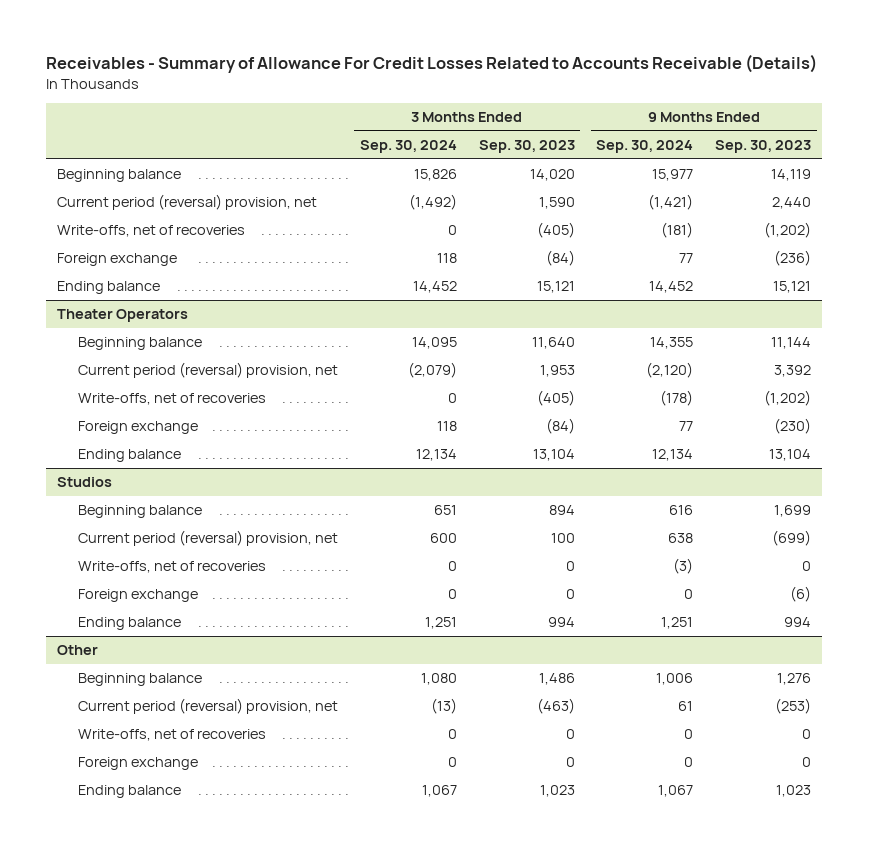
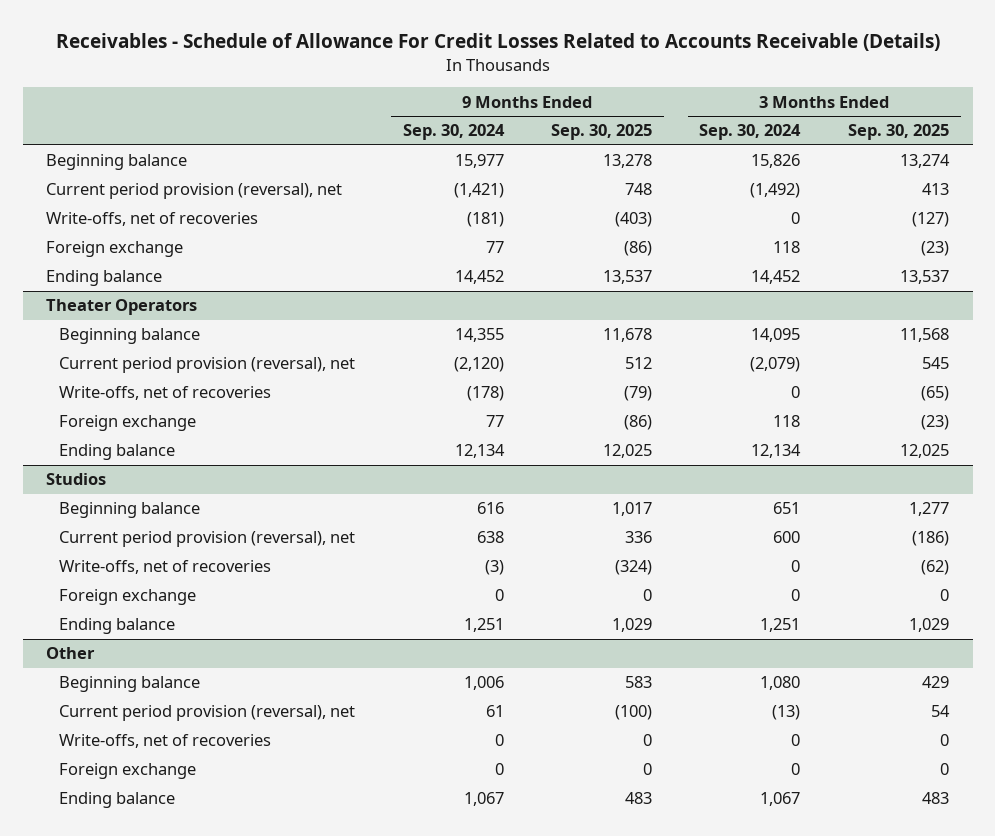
[46,54,818,74] Receivables - Summary of Allowance For Credit Losses Related to Accounts Receivable (Details) -> [55,33,940,52] Receivables - Schedule of Allowance For Credit Losses Related to Accounts Receivable (Details)
[478,139,575,153] Sep. 30, 2023 -> none
[715,139,812,153] Sep. 30, 2023 -> none
none -> [551,124,653,141] Sep. 30, 2025
none -> [847,124,949,141] Sep. 30, 2025
[57,194,318,211] Current period (reversal) provision, net -> [46,183,343,200] Current period provision (reversal), net
[78,362,339,379] Current period (reversal) provision, net -> [59,357,356,374] Current period provision (reversal), net
[78,530,339,547] Current period (reversal) provision, net -> [59,531,356,548] Current period provision (reversal), net
[78,698,339,715] Current period (reversal) provision, net -> [59,705,356,722] Current period provision (reversal), net

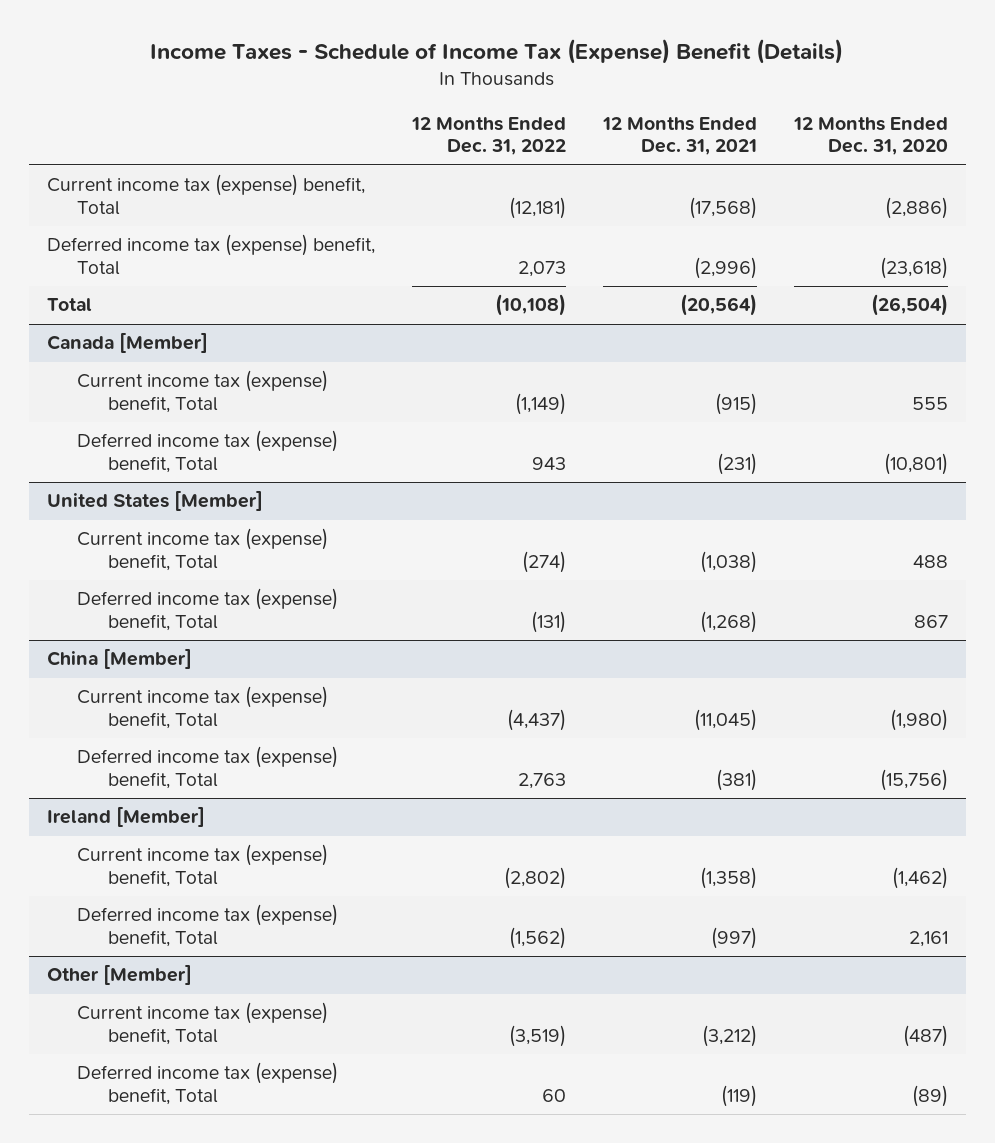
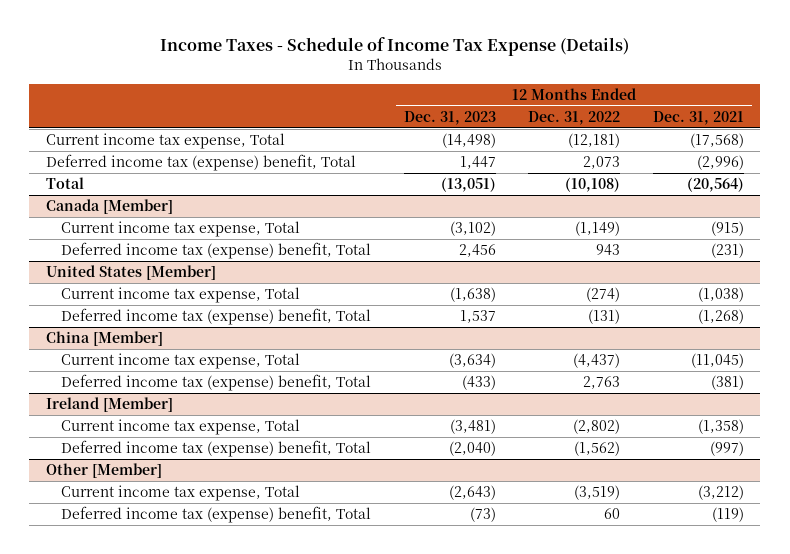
[150,38,844,64] Income Taxes - Schedule of Income Tax (Expense) Benefit (Details) -> [159,36,629,56] Income Taxes - Schedule of Income Tax Expense (Details)
[792,117,948,156] 12 Months Ended Dec. 31, 2020 -> none
none -> [403,110,496,125] Dec. 31, 2023
[47,174,366,215] Current income tax (expense) benefit, Total -> [45,133,285,150] Current income tax expense, Total
[77,370,329,413] Current income tax (expense) benefit, Total -> [61,221,301,238] Current income tax expense, Total
[77,528,329,571] Current income tax (expense) benefit, Total -> [61,287,301,304] Current income tax expense, Total
[77,686,329,729] Current income tax (expense) benefit, Total -> [61,353,301,370] Current income tax expense, Total
[77,844,329,887] Current income tax (expense) benefit, Total -> [61,419,301,436] Current income tax expense, Total
[77,1002,329,1045] Current income tax (expense) benefit, Total -> [61,485,301,502] Current income tax expense, Total

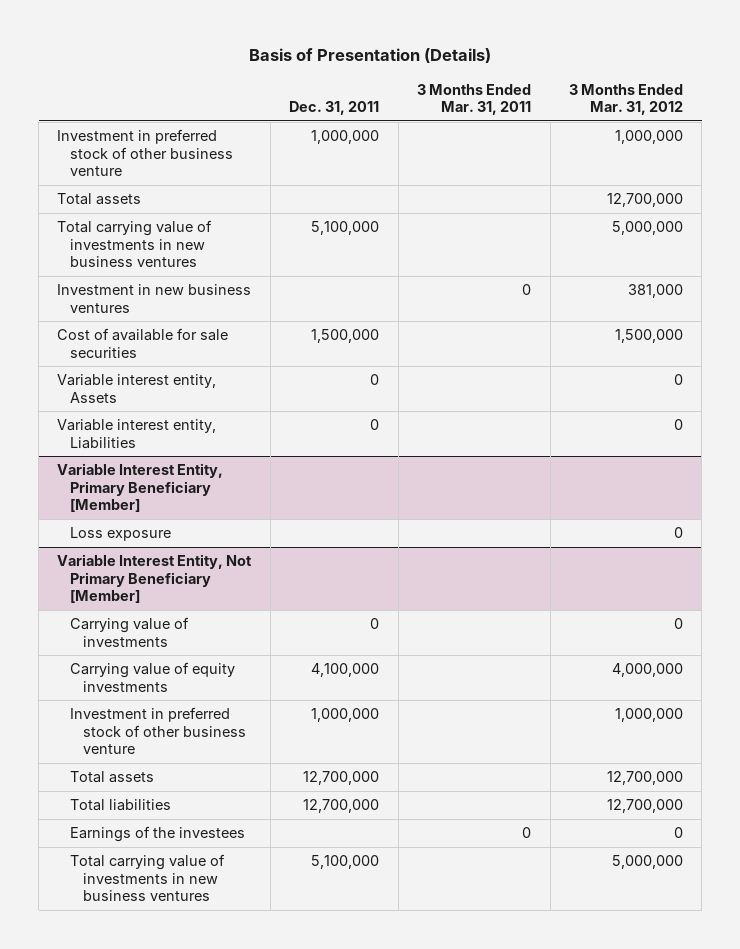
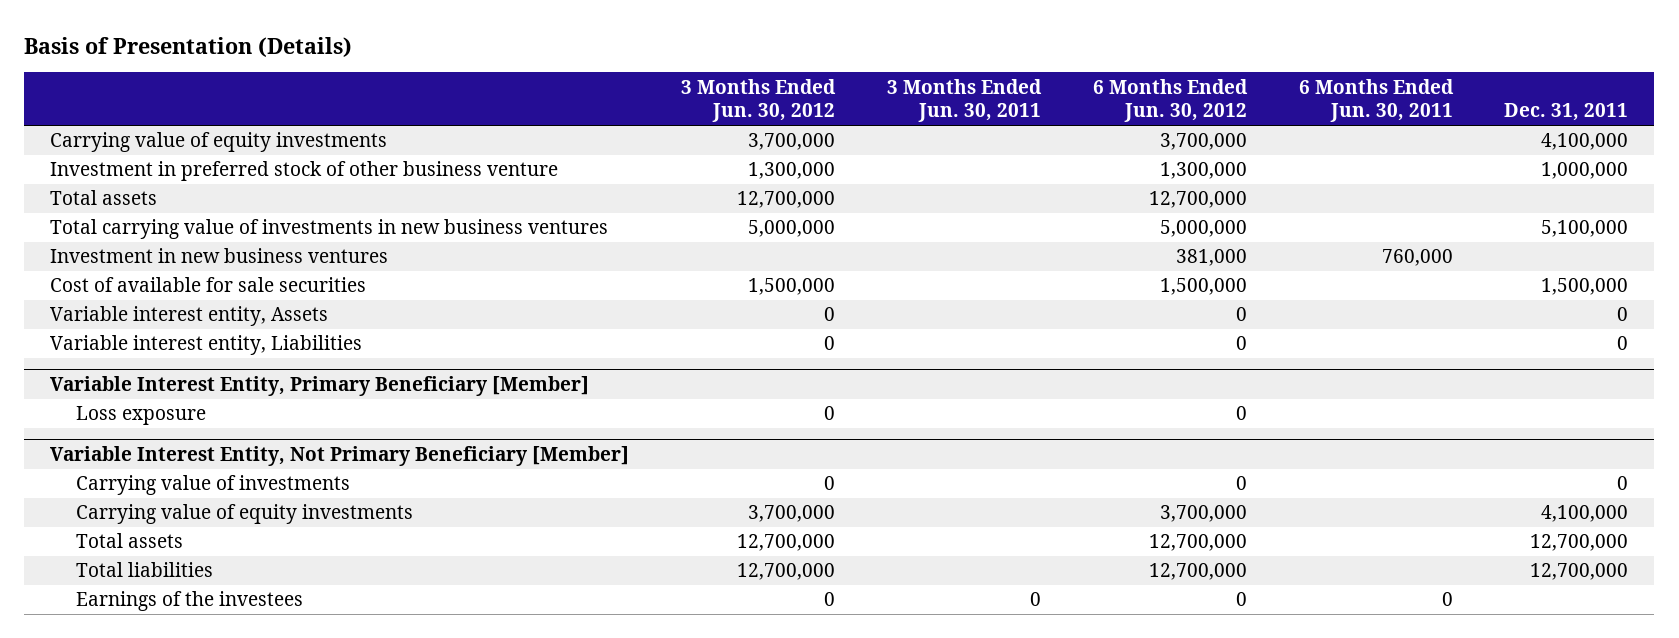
[417,83,532,115] 3 Months Ended Mar. 31, 2011 -> none
[568,83,683,115] 3 Months Ended Mar. 31, 2012 -> none
none -> [681,78,837,123] 3 Months Ended Jun. 30, 2012
none -> [886,78,1042,123] 3 Months Ended Jun. 30, 2011
none -> [1092,78,1248,123] 6 Months Ended Jun. 30, 2012
none -> [1298,78,1454,123] 6 Months Ended Jun. 30, 2011
none -> [50,132,388,153] Carrying value of equity investments
[70,707,246,754] Investment in preferred stock of other business venture -> none
[70,854,226,901] Total carrying value of investments in new business ventures -> none

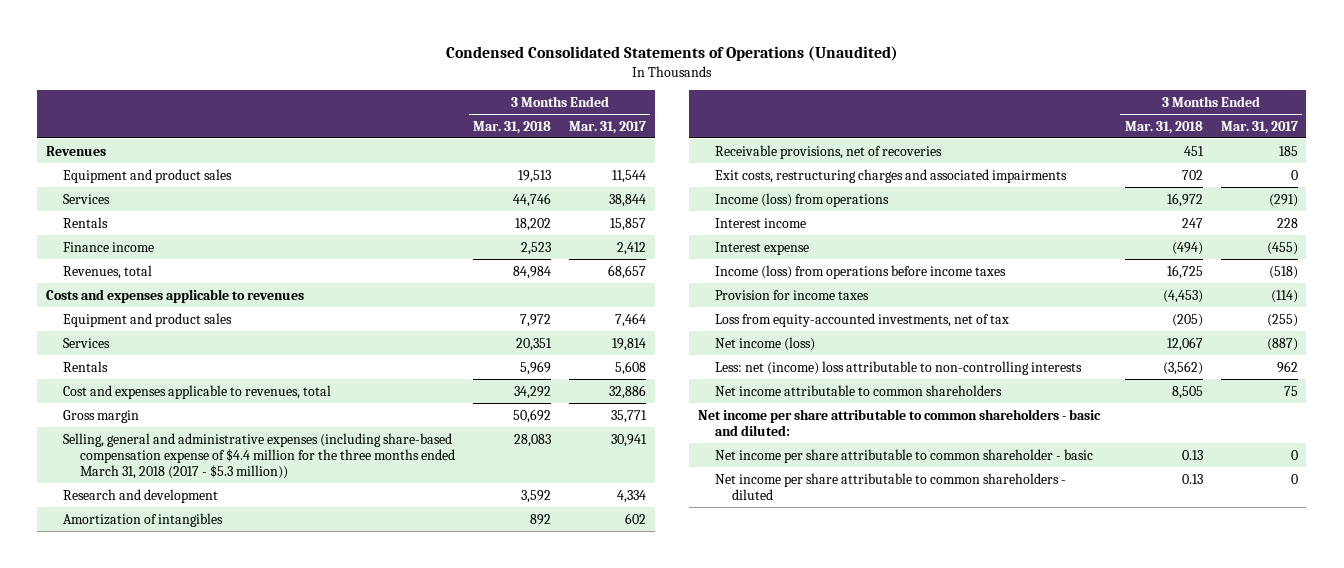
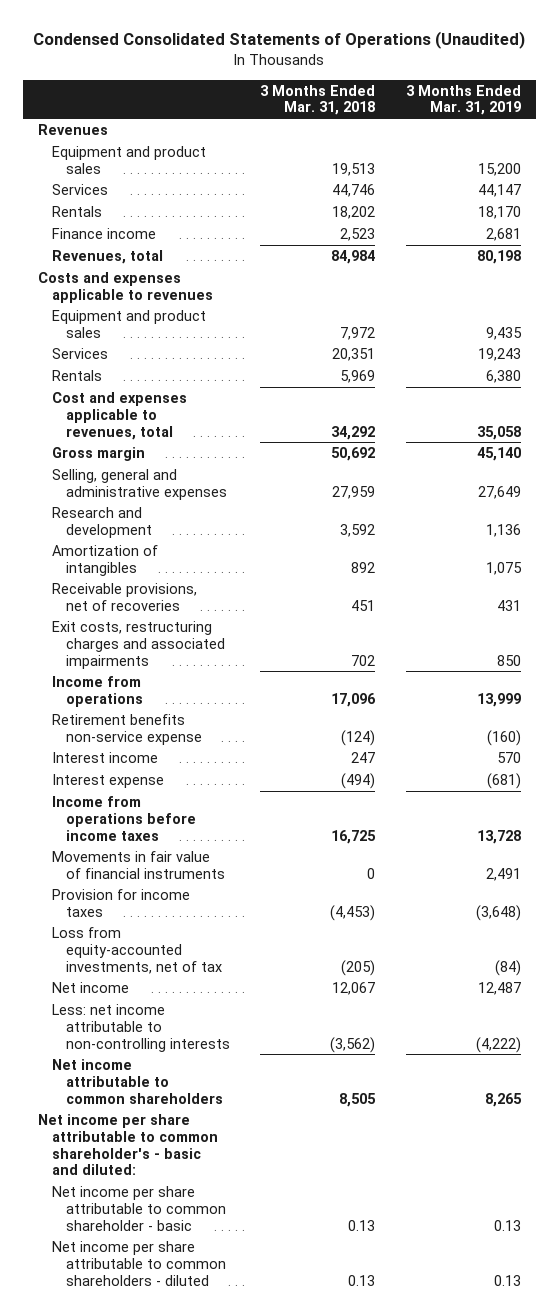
[569,120,647,134] Mar. 31, 2017 -> none
none -> [405,84,521,116] 3 Months Ended Mar. 31, 2019
[63,432,456,480] Selling, general and administrative expenses (including share-based compensation expense of $4.4 million for the three months ended March 31, 2018 (2017 - $5.3 million)) -> [51,468,227,500] Selling, general and administrative expenses
[514,433,552,447] 28,083 -> [332,485,376,499] 27,959
[714,192,889,207] Income (loss) from operations -> [51,675,143,707] Income from operations
[1166,192,1203,207] 16,972 -> [331,692,377,707] 17,096
none -> [51,713,202,745] Retirement benefits non-service expense
[714,264,1006,279] Income (loss) from operations before income taxes -> [51,795,196,841] Income from operations before income taxes
none -> [51,850,225,879] Movements in fair value of financial instruments
[714,336,815,351] Net income (loss) -> [51,981,129,993] Net income
[714,360,1082,375] Less: net (income) loss attributable to non-controlling interests -> [51,1003,230,1052] Less: net income attributable to non-controlling interests
[697,408,1101,436] Net income per share attributable to common shareholders - basic and diluted: -> [38,1113,218,1176] Net income per share attributable to common shareholder's - basic and diluted:

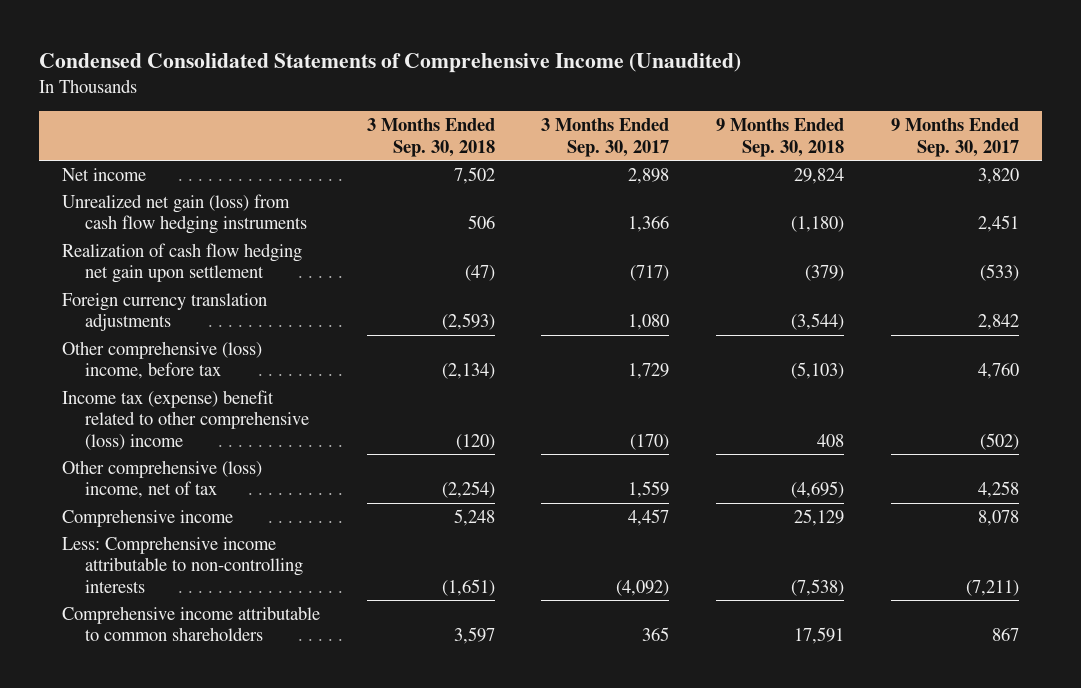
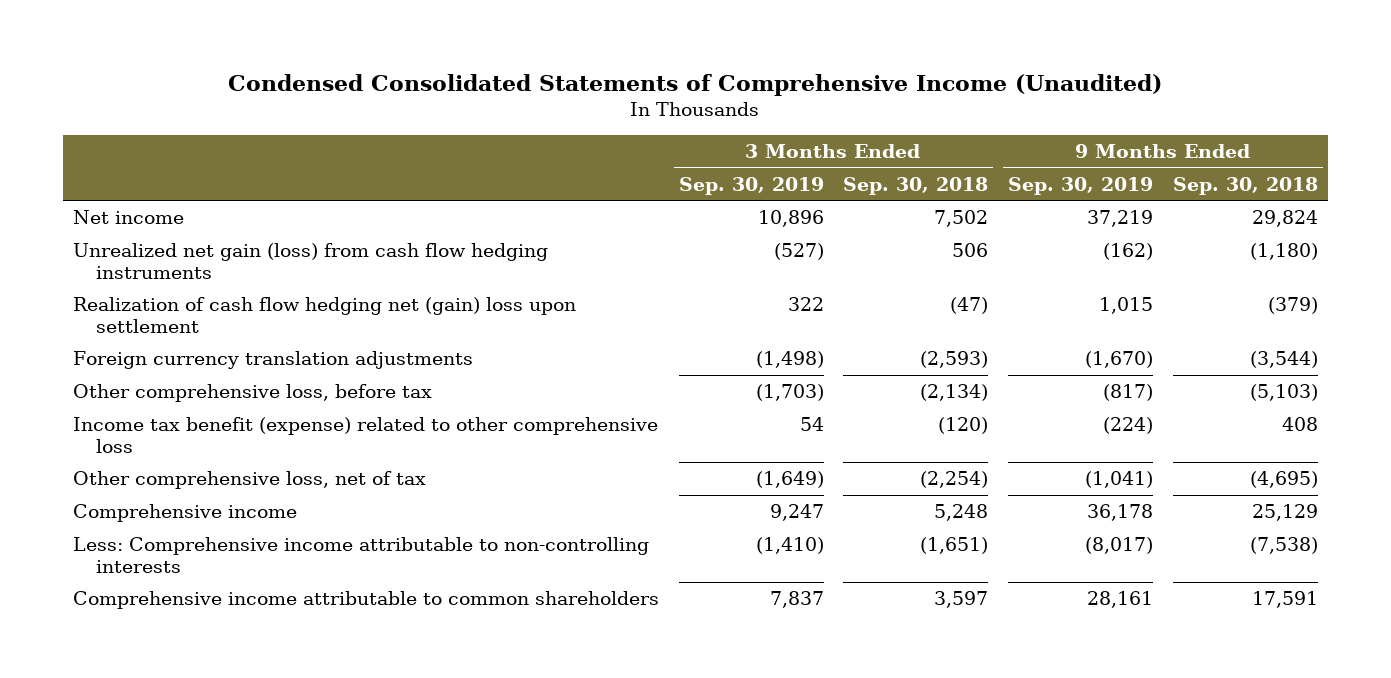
[541,118,670,157] 3 Months Ended Sep. 30, 2017 -> none
[890,118,1019,157] 9 Months Ended Sep. 30, 2017 -> none
none -> [678,176,824,195] Sep. 30, 2019
none -> [1008,176,1154,195] Sep. 30, 2019
[62,242,303,284] Realization of cash flow hedging net gain upon settlement -> [72,297,576,333] Realization of cash flow hedging net (gain) loss upon settlement
[62,340,263,380] Other comprehensive (loss) income, before tax -> [72,384,432,403] Other comprehensive loss, before tax
[62,389,310,450] Income tax (expense) benefit related to other comprehensive (loss) income -> [72,417,658,453] Income tax benefit (expense) related to other comprehensive loss
[62,459,263,499] Other comprehensive (loss) income, net of tax -> [72,471,426,490] Other comprehensive loss, net of tax

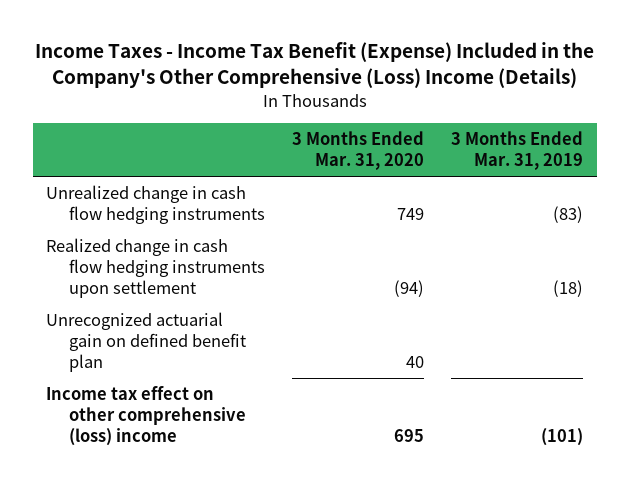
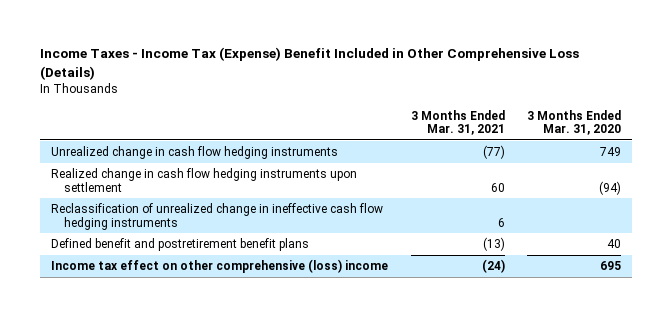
[34,42,594,89] Income Taxes - Income Tax Benefit (Expense) Included in the Company's Other Comprehensive (Loss) Income (Details) -> [39,47,579,80] Income Taxes - Income Tax (Expense) Benefit Included in Other Comprehensive Loss (Details)
[451,131,584,171] 3 Months Ended Mar. 31, 2019 -> none
none -> [410,109,505,136] 3 Months Ended Mar. 31, 2021
none -> [51,203,384,230] Reclassification of unrealized change in ineffective cash flow hedging instruments
[46,312,247,373] Unrecognized actuarial gain on defined benefit plan -> [51,238,310,252] Defined benefit and postretirement benefit plans

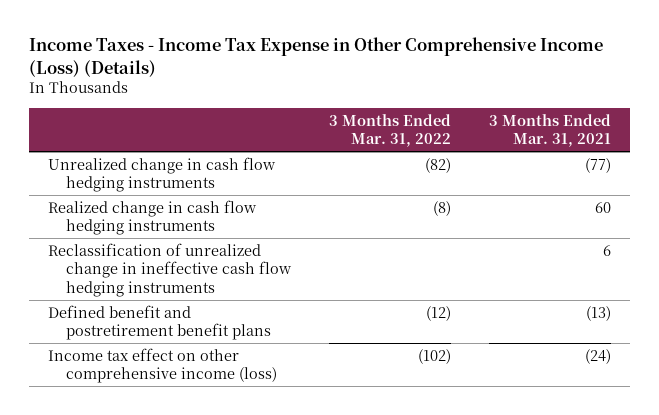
[39,47,579,80] Income Taxes - Income Tax (Expense) Benefit Included in Other Comprehensive Loss (Details) -> [28,37,603,77] Income Taxes - Income Tax Expense in Other Comprehensive Income (Loss) (Details)
[527,109,622,136] 3 Months Ended Mar. 31, 2020 -> none
none -> [328,113,451,148] 3 Months Ended Mar. 31, 2022
[51,168,358,192] Realized change in cash flow hedging instruments upon settlement -> [48,199,258,236] Realized change in cash flow hedging instruments
[51,259,389,274] Income tax effect on other comprehensive (loss) income -> [48,347,277,384] Income tax effect on other comprehensive income (loss)

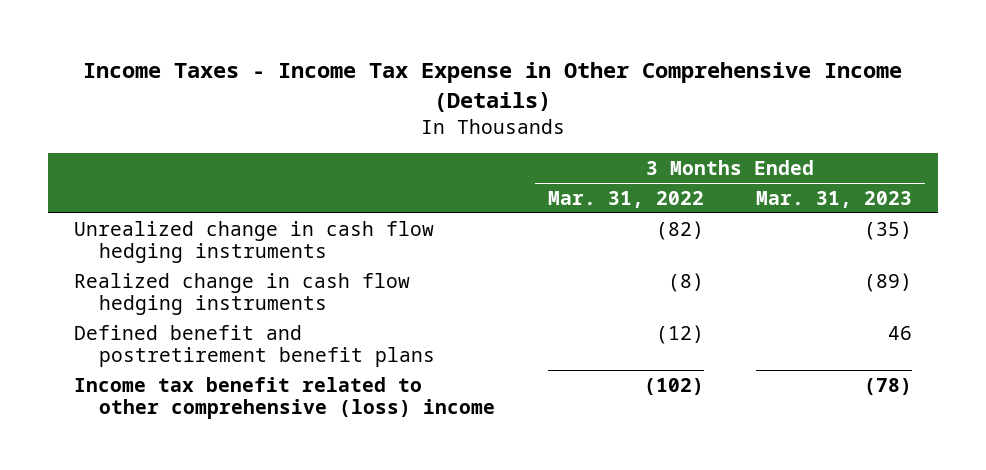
[28,37,603,77] Income Taxes - Income Tax Expense in Other Comprehensive Income (Loss) (Details) -> [83,62,903,112] Income Taxes - Income Tax Expense in Other Comprehensive Income (Details)
[489,113,612,148] 3 Months Ended Mar. 31, 2021 -> none
none -> [756,190,913,208] Mar. 31, 2023
[48,242,292,298] Reclassification of unrealized change in ineffective cash flow hedging instruments -> none
[48,347,277,384] Income tax effect on other comprehensive income (loss) -> [74,376,496,420] Income tax benefit related to other comprehensive (loss) income

